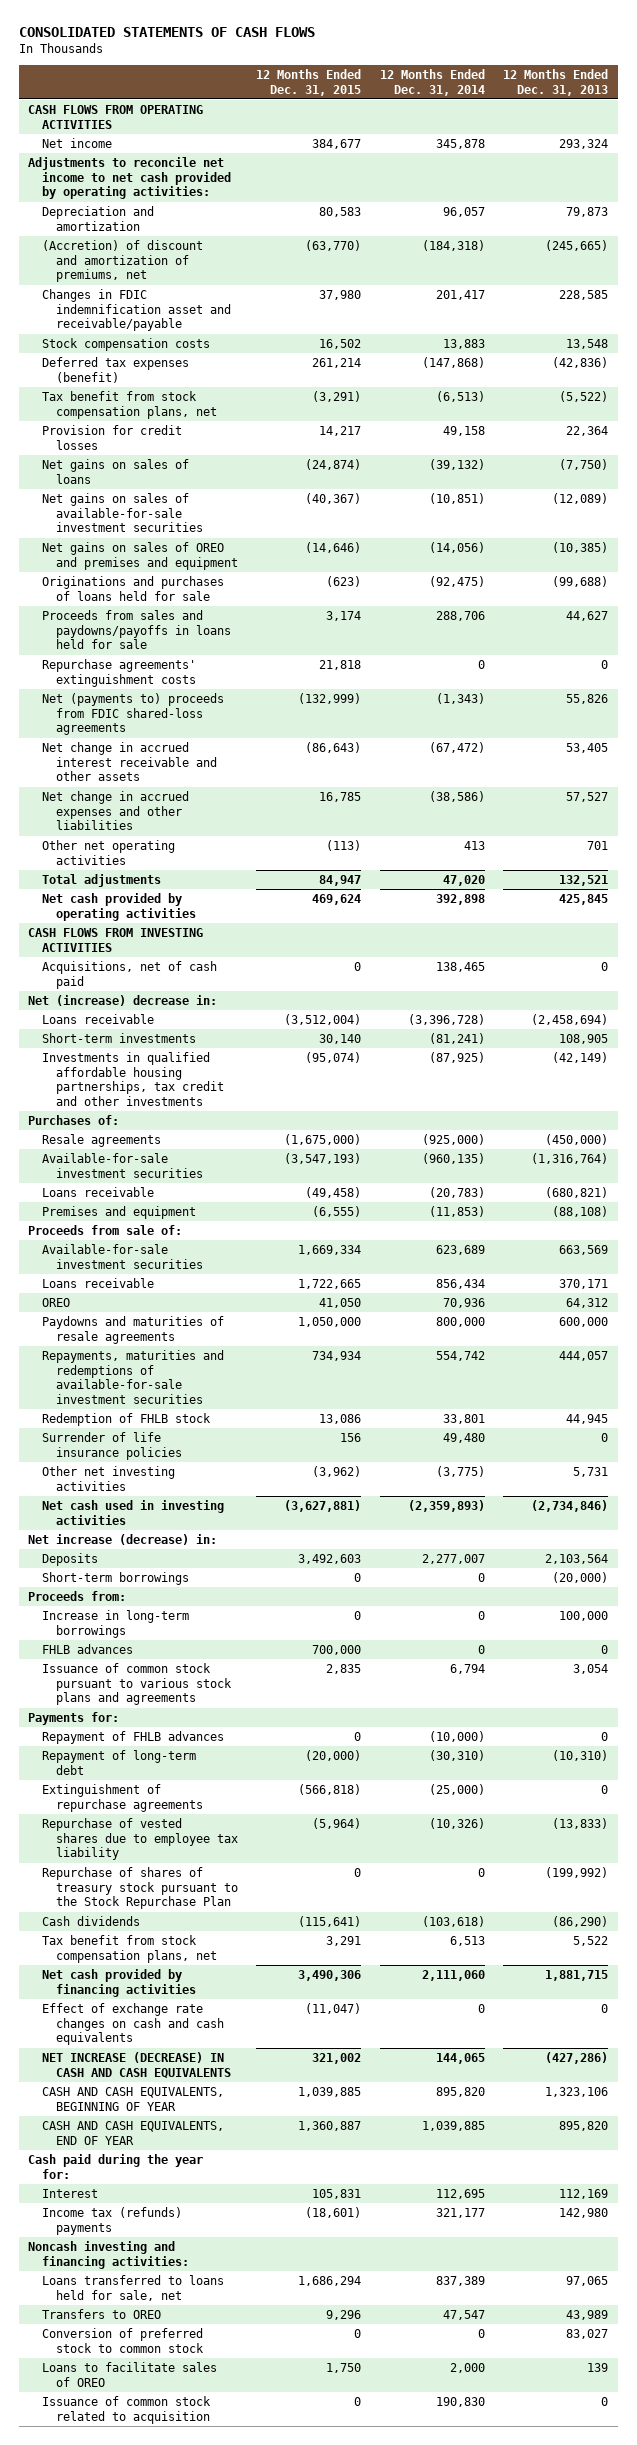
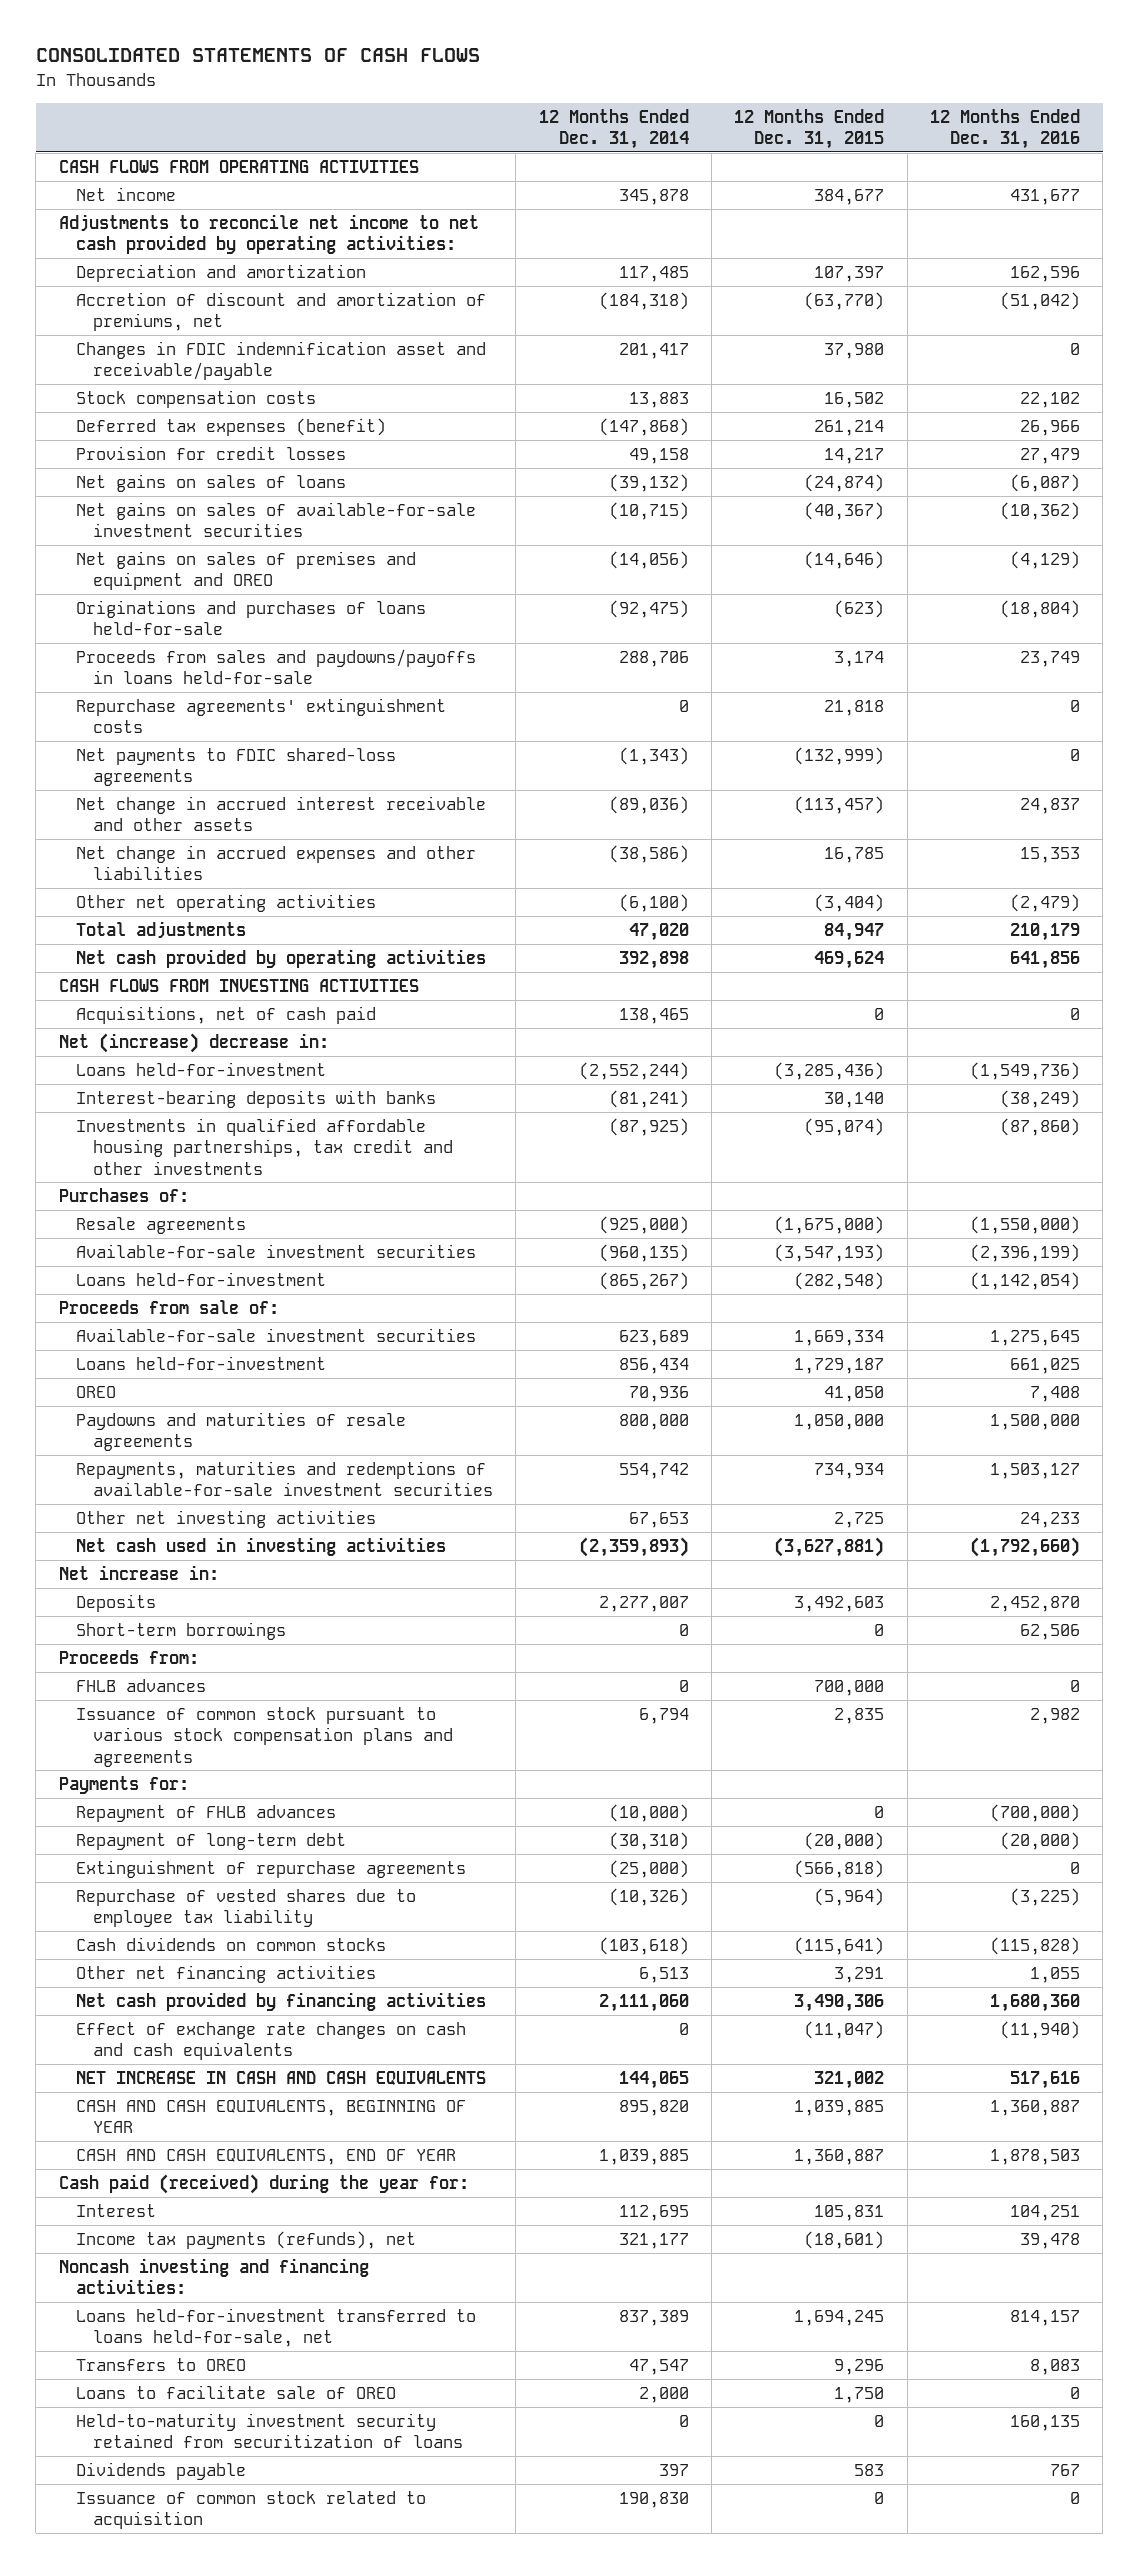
[503,68,609,96] 12 Months Ended Dec. 31, 2013 -> none
none -> [929,108,1080,149] 12 Months Ended Dec. 31, 2016
[319,206,362,217] 80,583 -> [814,265,885,282] 107,397
[442,206,485,217] 96,057 -> [618,265,689,282] 117,485
[41,239,203,283] (Accretion) of discount and amortization of premiums, net -> [75,291,486,332] Accretion of discount and amortization of premiums, net
[41,390,217,419] Tax benefit from stock compensation plans, net -> none
[428,492,485,504] (10,851) -> [608,501,689,520] (10,715)
[41,541,238,570] Net gains on sales of OREO and premises and equipment -> [75,550,416,591] Net gains on sales of premises and equipment and OREO
[41,575,224,601] Originations and purchases of loans held for sale -> [75,599,426,636] Originations and purchases of loans held-for-sale
[41,609,231,650] Proceeds from sales and paydowns/payoffs in loans held for sale -> [75,648,476,685] Proceeds from sales and paydowns/payoffs in loans held-for-sale
[41,692,224,736] Net (payments to) proceeds from FDIC shared-loss agreements -> [75,747,396,787] Net payments to FDIC shared-loss agreements
[305,741,362,753] (86,643) -> [794,795,885,814] (113,457)
[428,741,485,753] (67,472) -> [608,795,689,814] (89,036)
[326,839,362,851] (113) -> [814,893,885,912] (3,404)
[463,840,485,850] 413 -> [618,893,689,912] (6,100)
[41,1013,154,1024] Loans receivable -> [75,1061,326,1076] Loans held-for-investment
[284,1013,362,1025] (3,512,004) -> [774,1061,885,1080] (3,285,436)
[407,1013,485,1025] (3,396,728) -> [578,1061,689,1080] (2,552,244)
[41,1032,196,1043] Short-term investments -> [75,1089,436,1108] Interest-bearing deposits with banks
[41,1205,196,1219] Premises and equipment -> none
[41,1186,154,1197] Loans receivable -> [75,1271,326,1286] Loans held-for-investment
[305,1186,362,1198] (49,458) -> [794,1271,885,1290] (282,548)
[428,1186,485,1198] (20,783) -> [598,1271,689,1290] (865,267)
[41,1277,154,1288] Loans receivable -> [75,1355,326,1370] Loans held-for-investment
[298,1278,362,1289] 1,722,665 -> [794,1357,885,1374] 1,729,187
[41,1412,211,1426] Redemption of FHLB stock -> none
[41,1431,182,1460] Surrender of life insurance policies -> none
[312,1465,362,1477] (3,962) -> [834,1511,885,1528] 2,725
[435,1465,485,1477] (3,775) -> [628,1511,689,1528] 67,653
[28,1533,218,1545] Net increase (decrease) in: -> [58,1564,219,1580] Net increase in:
[41,1609,189,1638] Increase in long-term borrowings -> none
[41,1662,232,1706] Issuance of common stock pursuant to various stock plans and agreements -> [75,1706,453,1767] Issuance of common stock pursuant to various stock compensation plans and agreements
[41,1866,238,1910] Repurchase of shares of treasury stock pursuant to the Stock Repurchase Plan -> none
[41,1915,140,1926] Cash dividends -> [75,1936,386,1951] Cash dividends on common stocks
[41,1934,217,1963] Tax benefit from stock compensation plans, net -> [75,1964,376,1983] Other net financing activities
[41,2051,231,2078] NET INCREASE (DECREASE) IN CASH AND CASH EQUIVALENTS -> [75,2070,486,2085] NET INCREASE IN CASH AND CASH EQUIVALENTS
[28,2153,204,2179] Cash paid during the year for: -> [58,2173,469,2194] Cash paid (received) during the year for:
[41,2206,182,2235] Income tax (refunds) payments -> [75,2230,416,2249] Income tax payments (refunds), net
[41,2274,224,2301] Loans transferred to loans held for sale, net -> [75,2307,476,2348] Loans held-for-investment transferred to loans held-for-sale, net
[298,2275,362,2286] 1,686,294 -> [794,2309,885,2326] 1,694,245
[41,2327,204,2353] Conversion of preferred stock to common stock -> none
[41,2361,217,2387] Loans to facilitate sales of OREO -> [75,2384,396,2399] Loans to facilitate sale of OREO
none -> [75,2412,463,2449] Held-to-maturity investment security retained from securitization of loans
none -> [75,2461,246,2480] Dividends payable

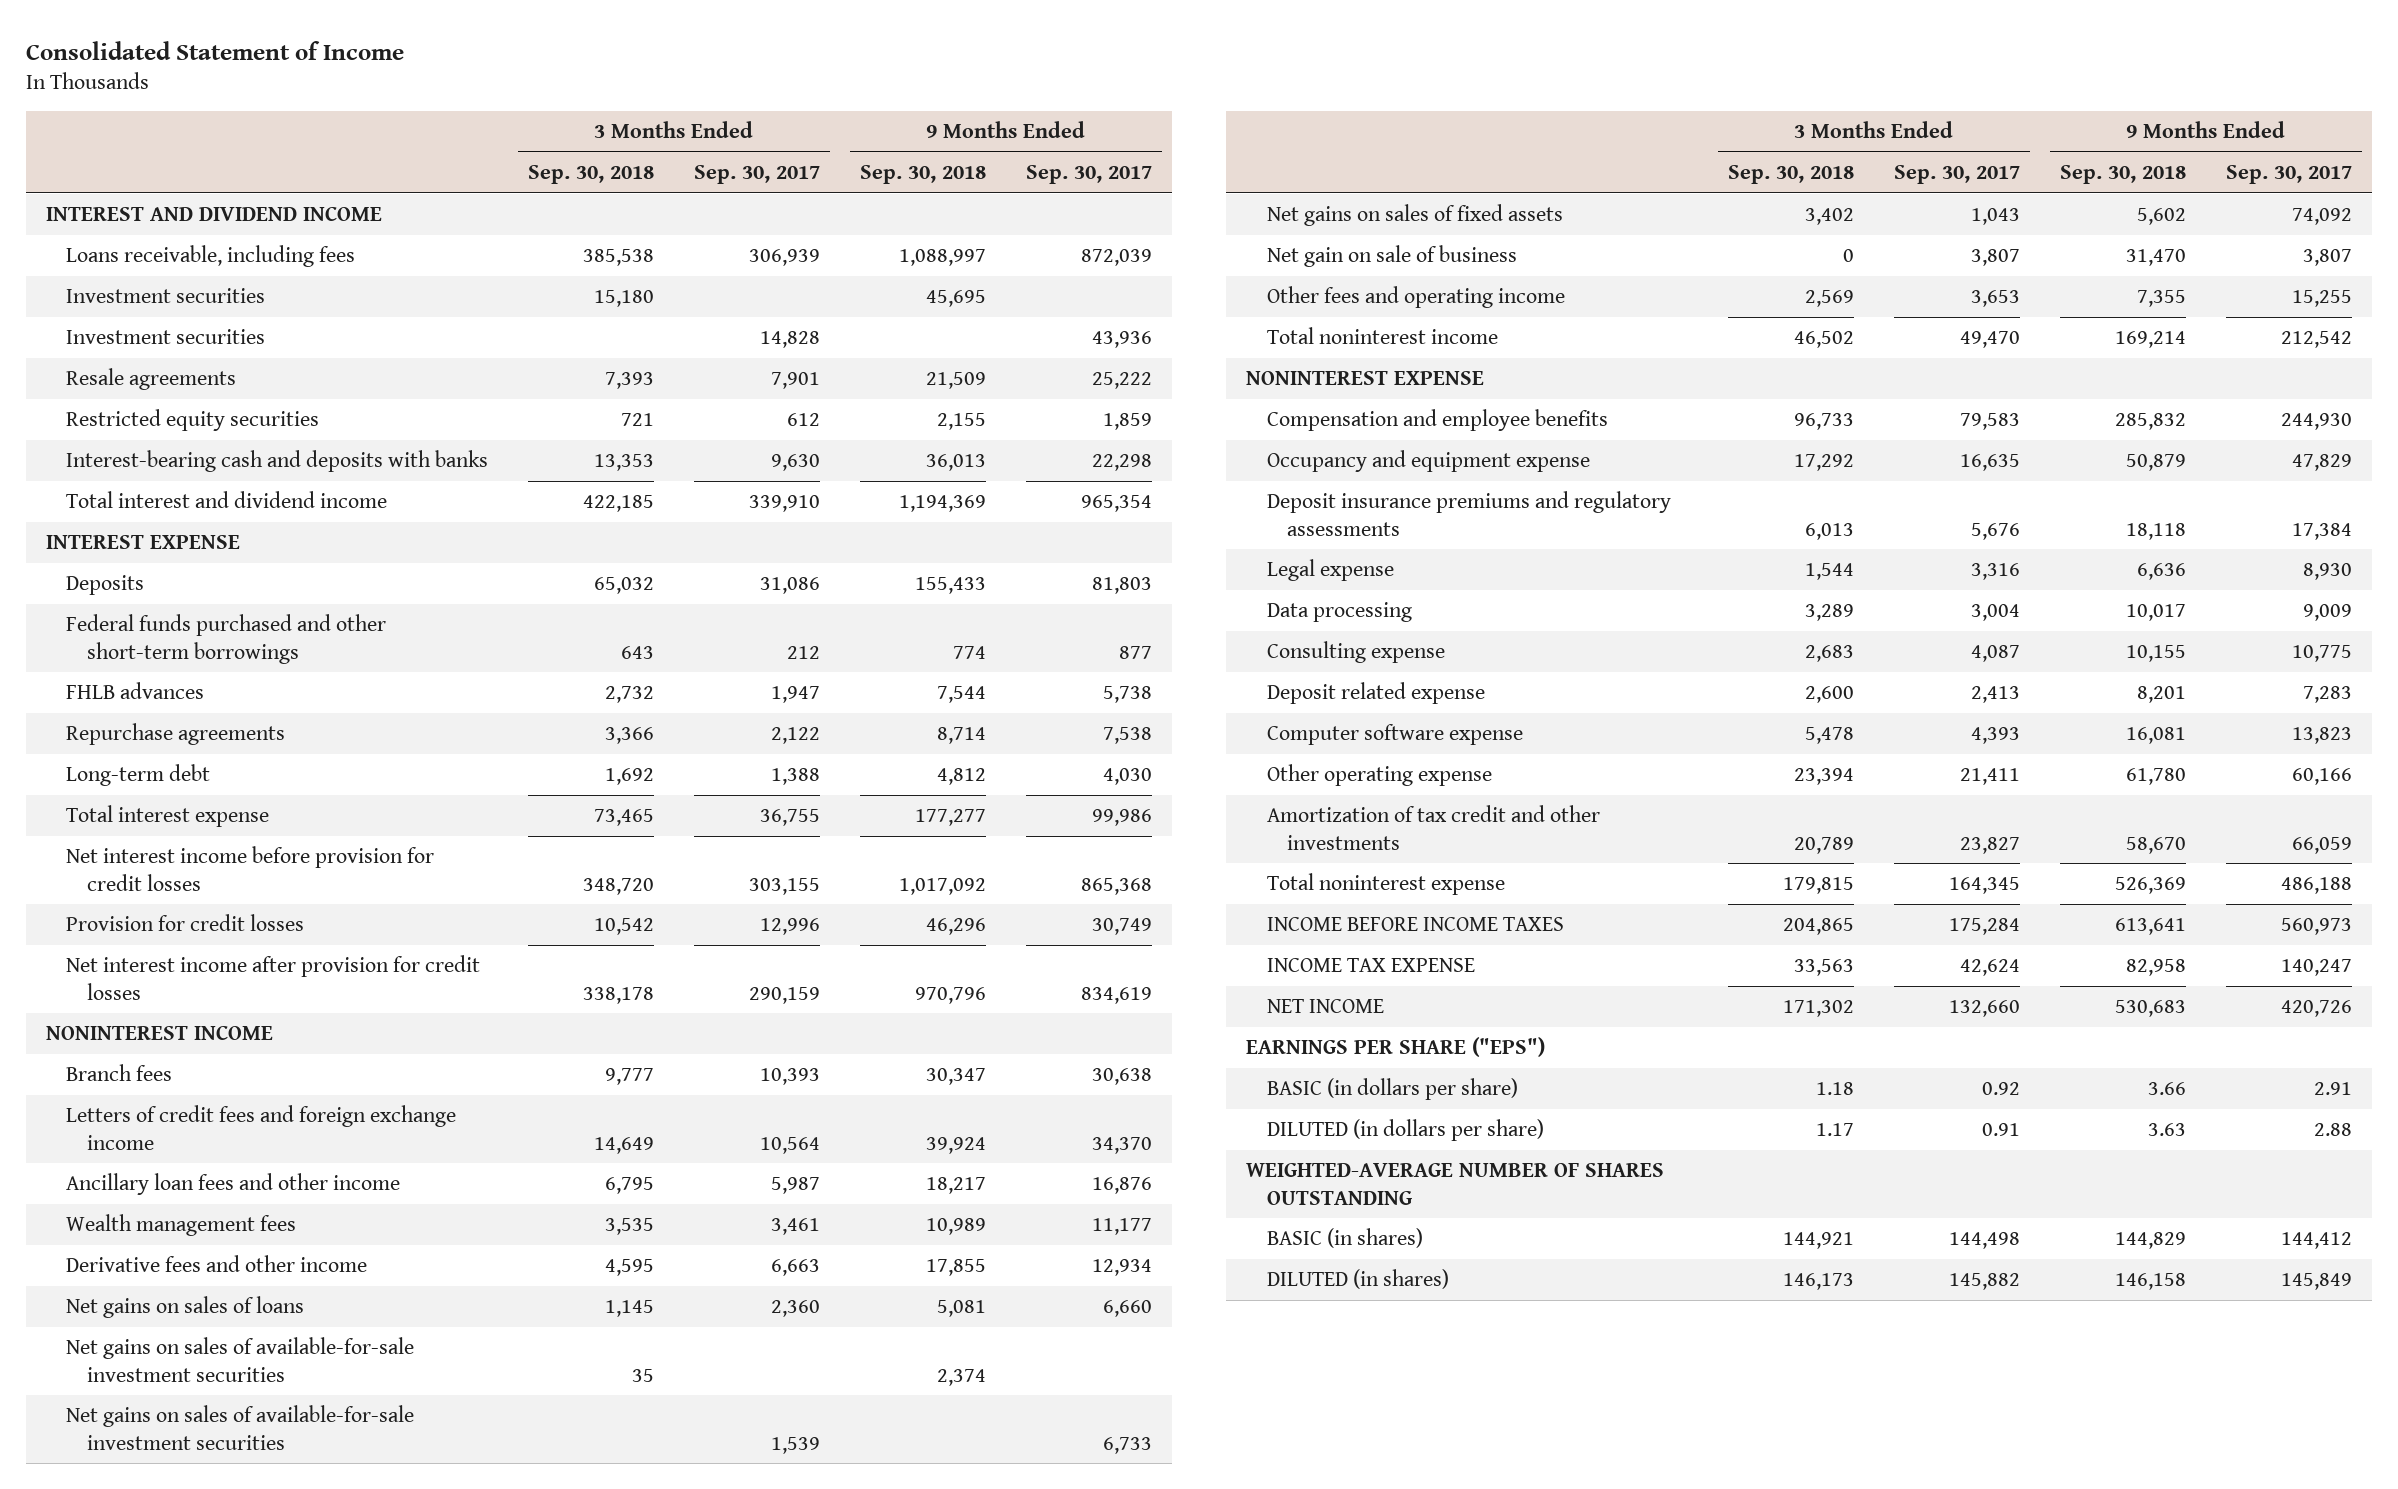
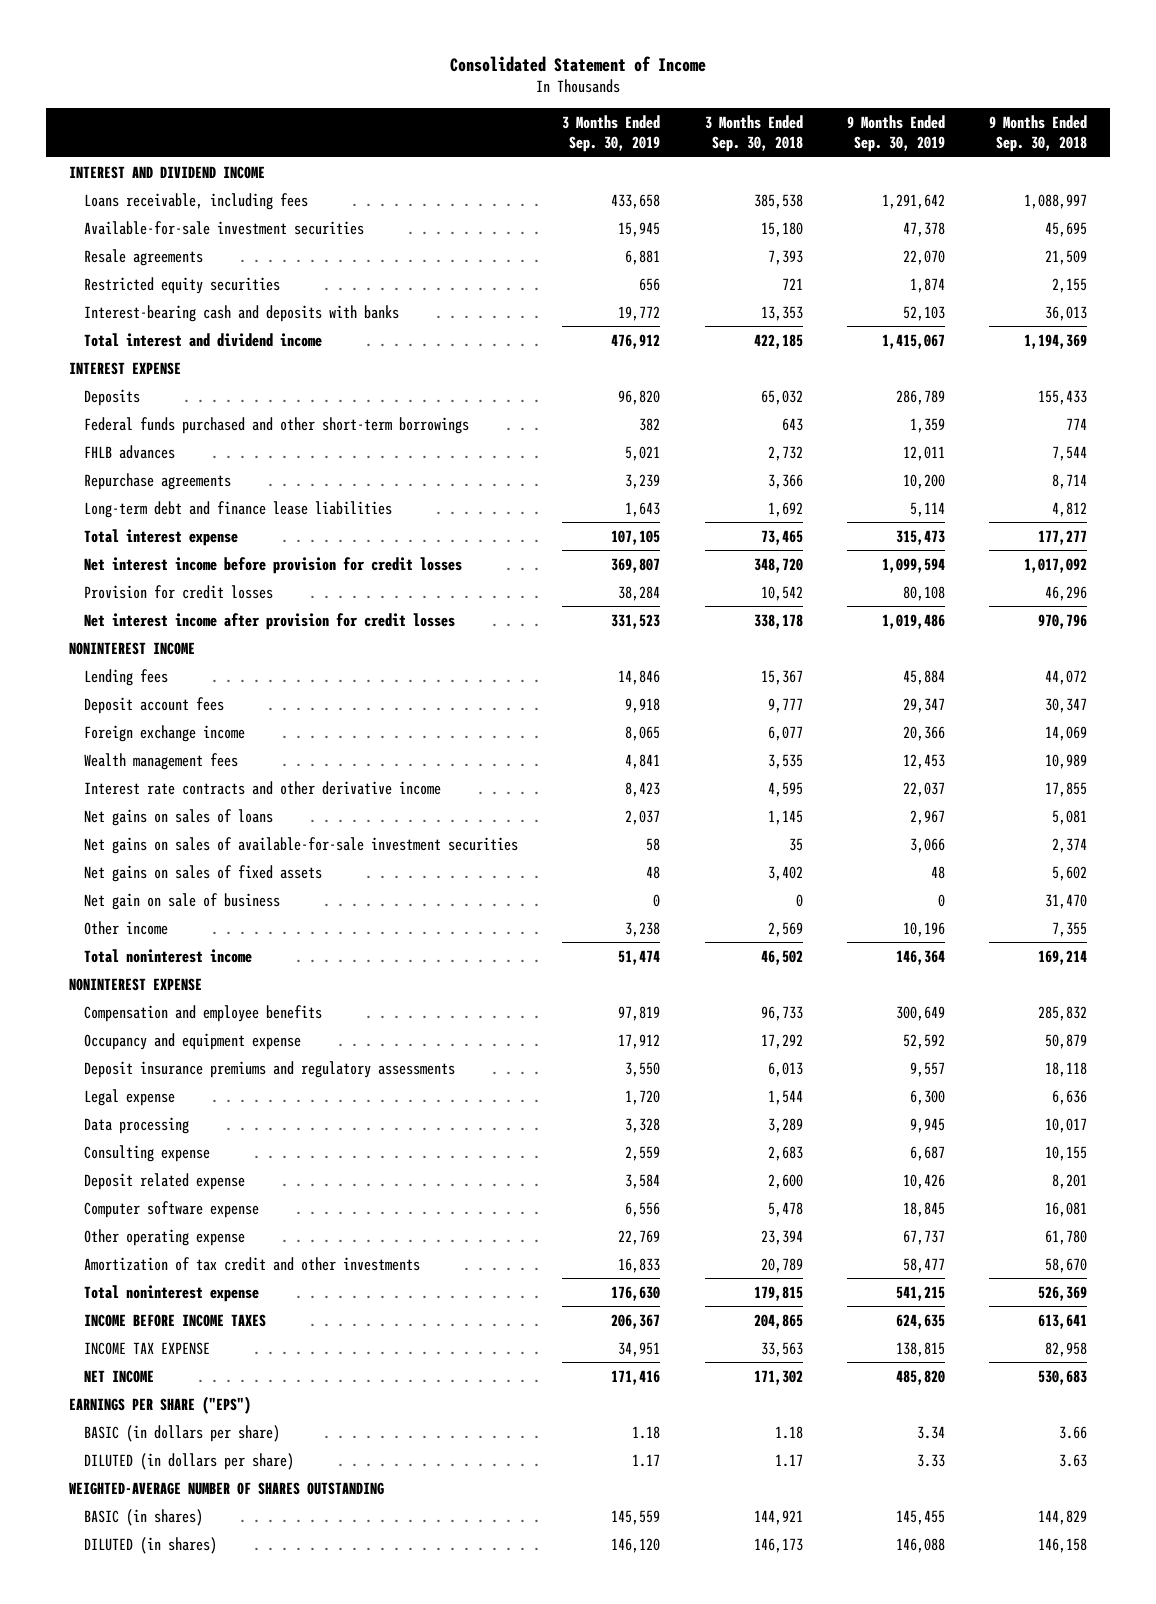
[693,165,820,185] Sep. 30, 2017 -> none
[1025,165,1152,185] Sep. 30, 2017 -> none
none -> [562,114,661,153] 3 Months Ended Sep. 30, 2019
none -> [846,114,945,153] 9 Months Ended Sep. 30, 2019
[66,329,266,345] Investment securities -> none
[66,288,266,304] Investment securities -> [83,220,364,235] Available-for-sale investment securities
[66,764,211,787] Long-term debt -> [83,500,392,518] Long-term debt and finance lease liabilities
[66,1105,457,1150] Letters of credit fees and foreign exchange income -> none
[66,1173,401,1196] Ancillary loan fees and other income -> none
none -> [83,668,168,686] Lending fees
[66,1064,173,1082] Branch fees -> [83,696,224,714] Deposit account fees
none -> [83,724,245,742] Foreign exchange income
[66,1255,368,1273] Derivative fees and other income -> [83,780,441,795] Interest rate contracts and other derivative income
[66,1405,415,1450] Net gains on sales of available-for-sale investment securities -> none
[1266,286,1565,309] Other fees and operating income -> [83,920,168,935] Other income

